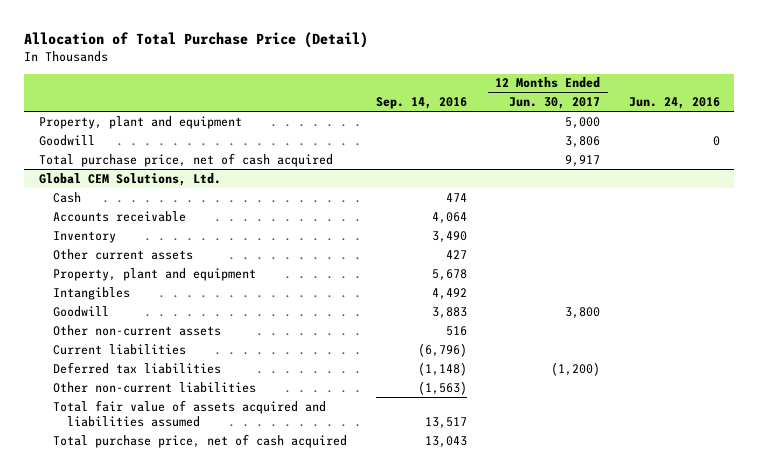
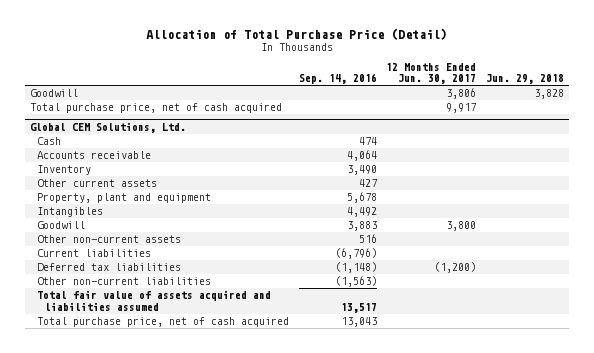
[629,97,721,110] Jun. 24, 2016 -> none
none -> [485,74,564,85] Jun. 29, 2018
[38,115,242,129] Property, plant and equipment -> none

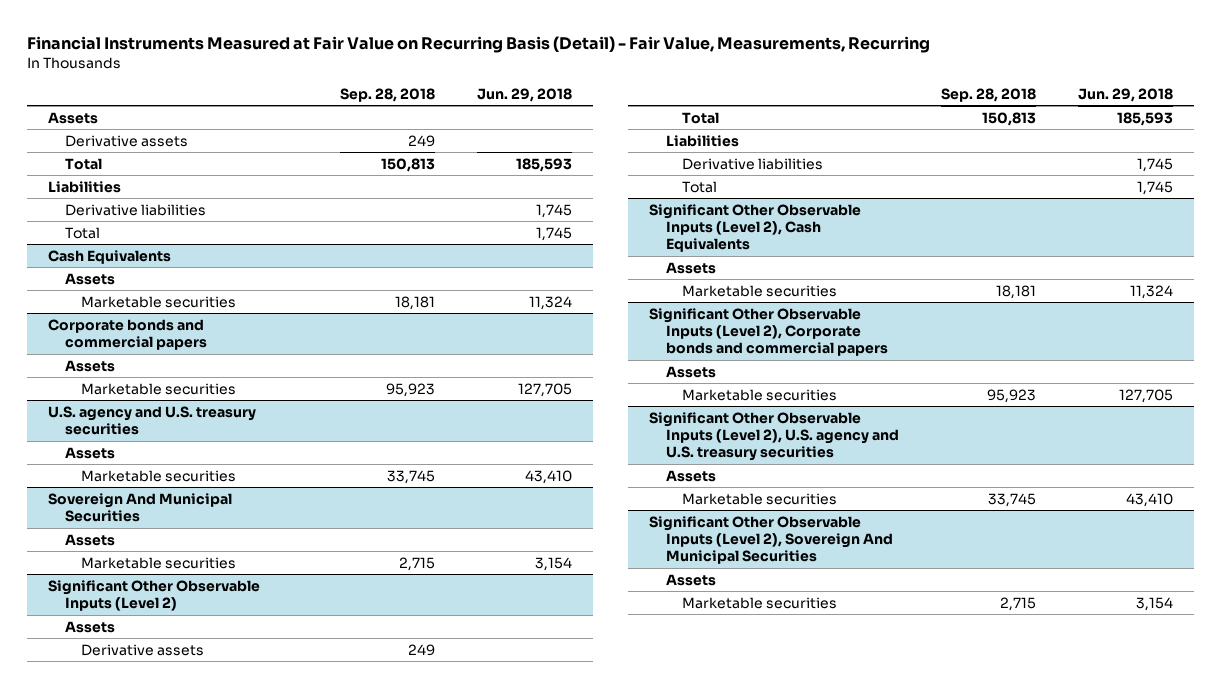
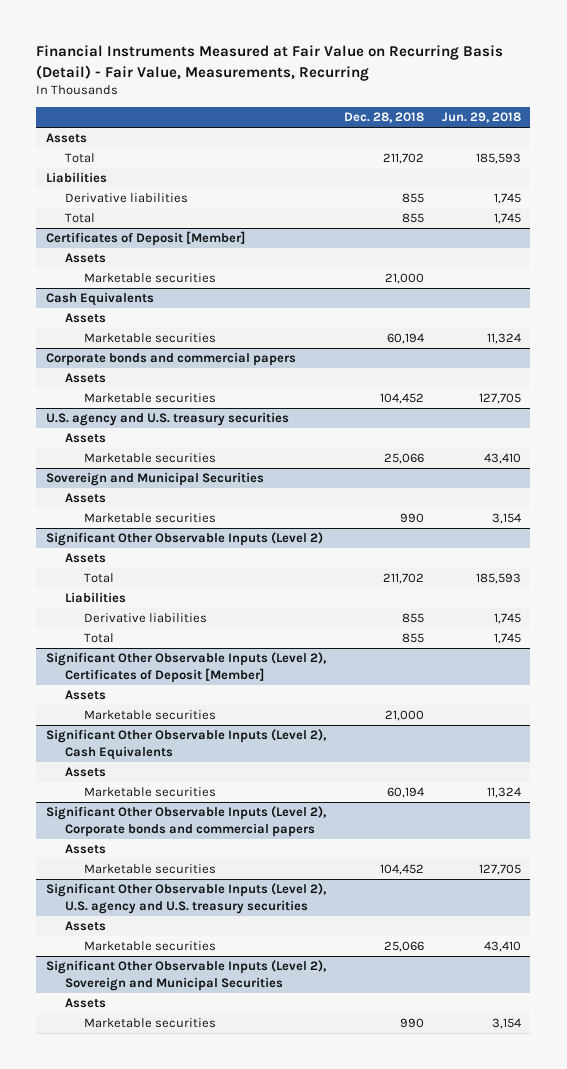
[339,87,435,102] Sep. 28, 2018 -> none
none -> [343,112,424,124] Dec. 28, 2018
[64,134,188,147] Derivative assets -> none
none -> [45,231,245,247] Certificates of Deposit [Member]
none -> [64,253,106,264] Assets
none -> [83,273,216,284] Marketable securities
[47,492,232,523] Sovereign And Municipal Securities -> [45,472,264,487] Sovereign and Municipal Securities
[81,643,205,656] Derivative assets -> none
none -> [45,652,326,684] Significant Other Observable Inputs (Level 2), Certificates of Deposit [Member]
none -> [64,690,106,701] Assets
none -> [83,710,216,721] Marketable securities
[649,515,893,565] Significant Other Observable Inputs (Level 2), Sovereign And Municipal Securities -> [45,960,326,992] Significant Other Observable Inputs (Level 2), Sovereign and Municipal Securities

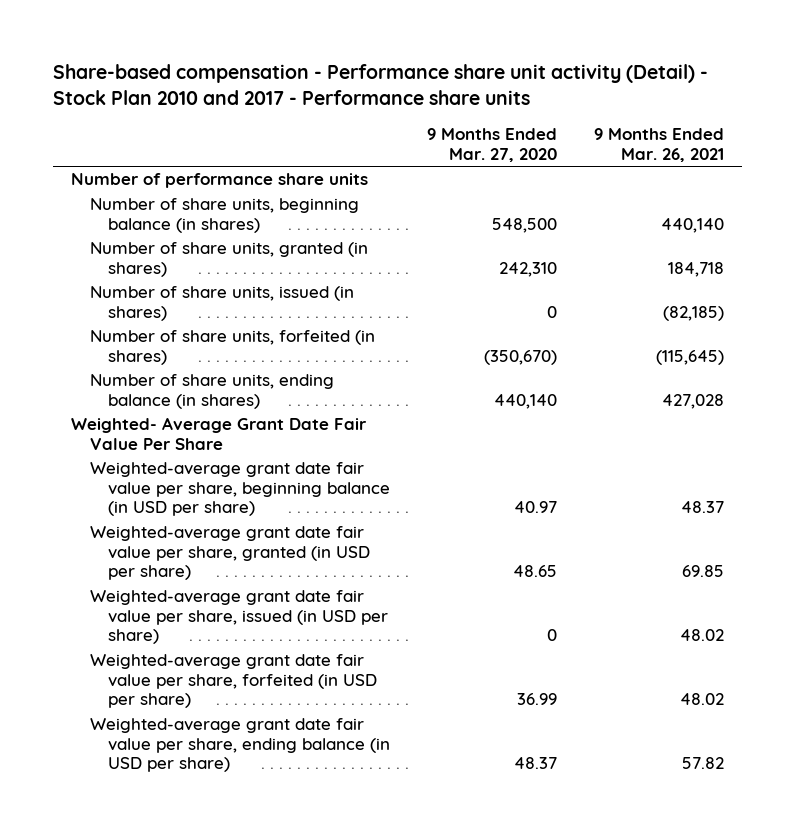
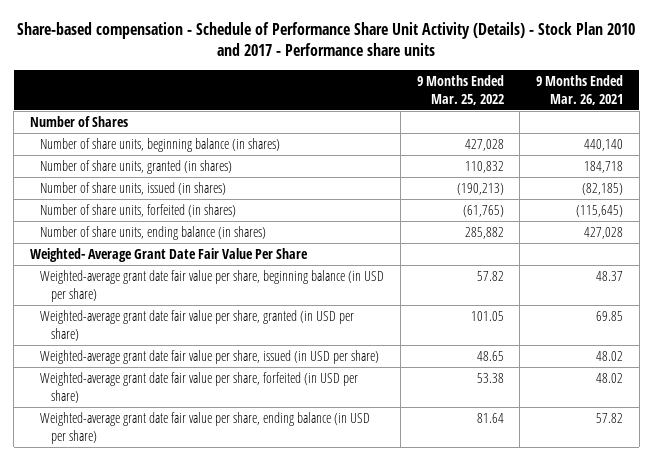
[52,63,708,106] Share-based compensation - Performance share unit activity (Detail) - Stock Plan 2010 and 2017 - Performance share units -> [17,22,636,57] Share-based compensation - Schedule of Performance Share Unit Activity (Details) - Stock Plan 2010 and 2017 - Performance share units
[427,128,558,162] 9 Months Ended Mar. 27, 2020 -> none
none -> [416,74,504,105] 9 Months Ended Mar. 25, 2022
[71,173,369,189] Number of performance share units -> [30,115,129,127] Number of Shares

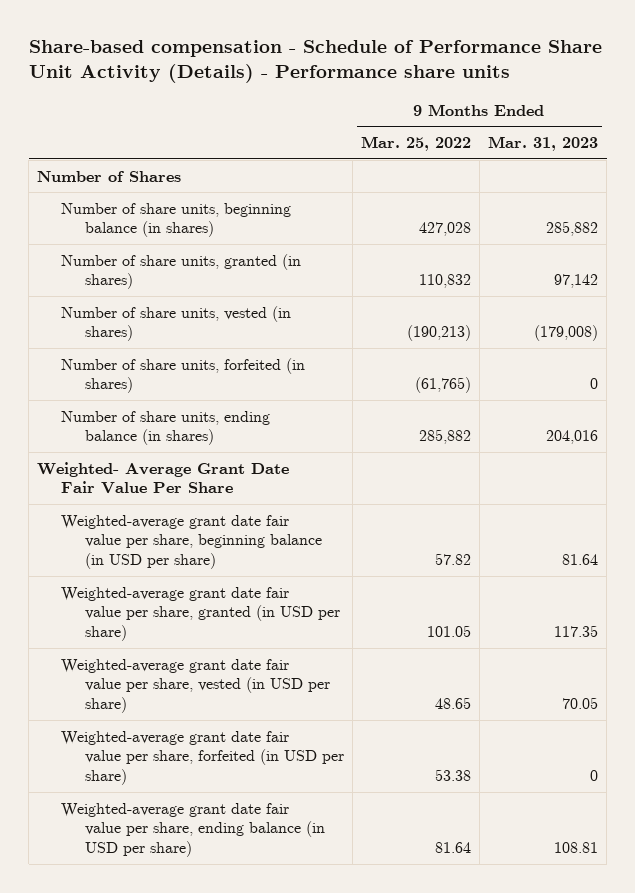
[17,22,636,57] Share-based compensation - Schedule of Performance Share Unit Activity (Details) - Stock Plan 2010 and 2017 - Performance share units -> [28,40,602,84] Share-based compensation - Schedule of Performance Share Unit Activity (Details) - Performance share units
[535,74,623,105] 9 Months Ended Mar. 26, 2021 -> none
none -> [487,136,598,152] Mar. 31, 2023
[40,181,227,195] Number of share units, issued (in shares) -> [61,305,292,342] Number of share units, vested (in shares)
[40,349,380,364] Weighted-average grant date fair value per share, issued (in USD per share) -> [61,658,330,714] Weighted-average grant date fair value per share, vested (in USD per share)

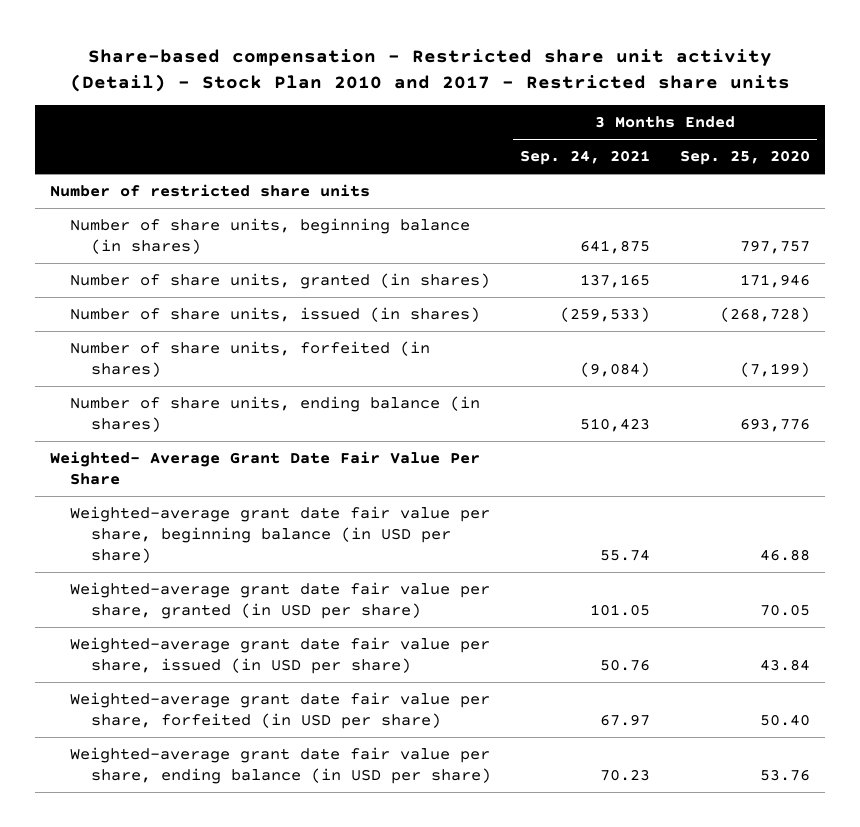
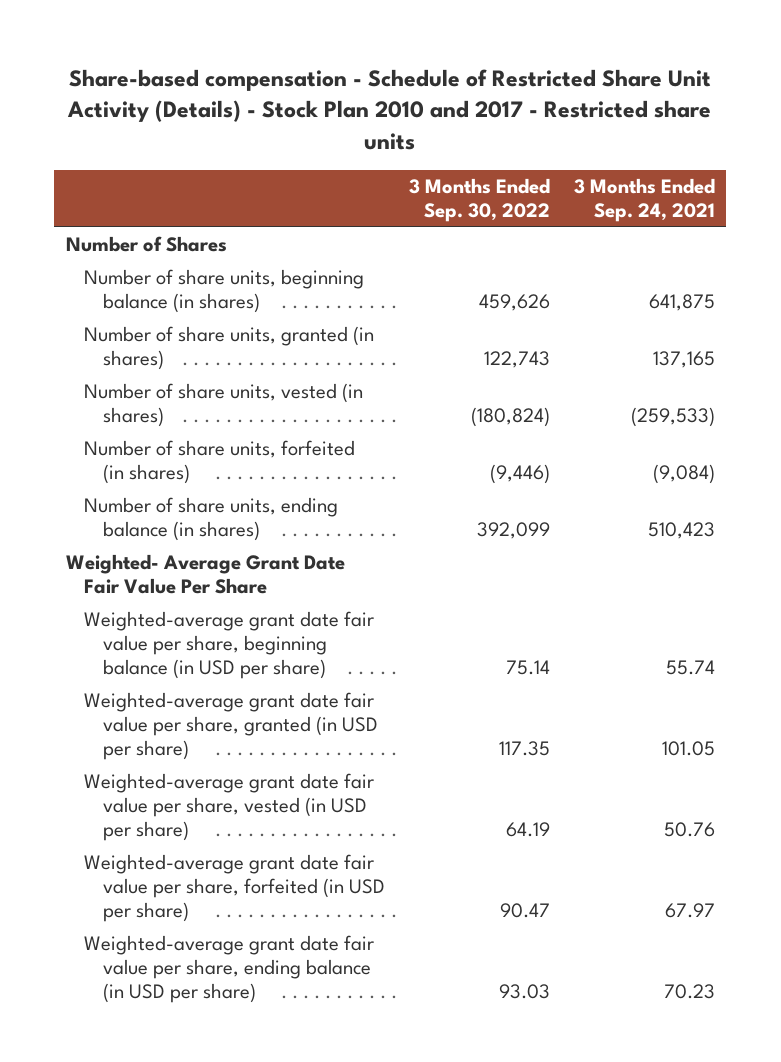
[69,48,790,93] Share-based compensation - Restricted share unit activity (Detail) - Stock Plan 2010 and 2017 - Restricted share units -> [67,68,712,151] Share-based compensation - Schedule of Restricted Share Unit Activity (Details) - Stock Plan 2010 and 2017 - Restricted share units
[680,150,811,166] Sep. 25, 2020 -> none
none -> [408,177,550,222] 3 Months Ended Sep. 30, 2022
[49,184,370,198] Number of restricted share units -> [66,236,228,253] Number of Shares
[70,307,481,323] Number of share units, issued (in shares) -> [84,383,364,428] Number of share units, vested (in shares)
[70,637,491,674] Weighted-average grant date fair value per share, issued (in USD per share) -> [84,773,375,842] Weighted-average grant date fair value per share, vested (in USD per share)

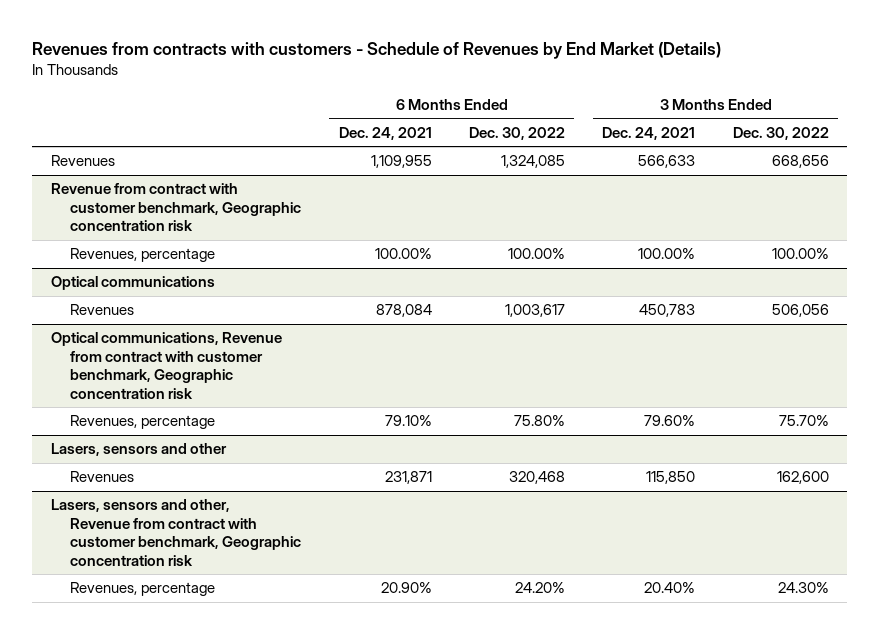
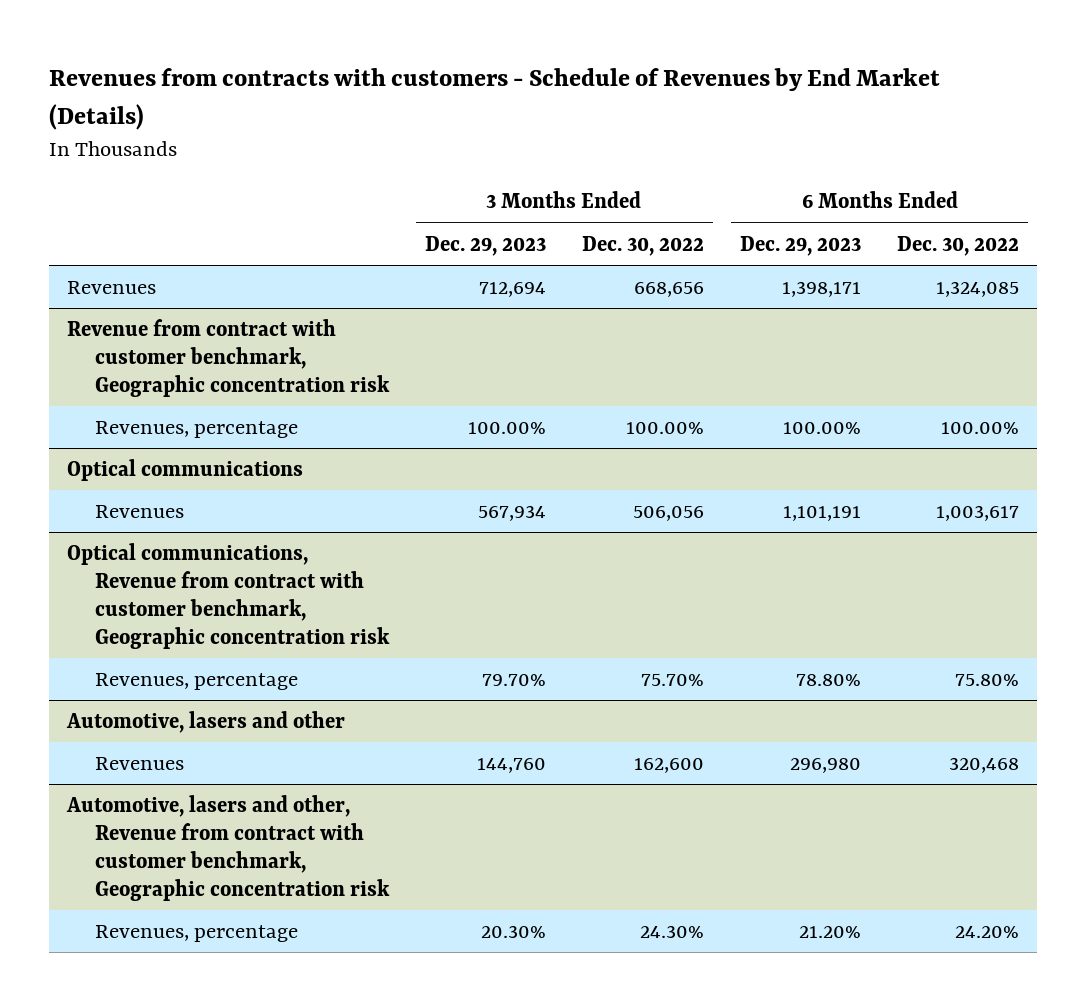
[338,126,432,140] Dec. 24, 2021 -> none
[602,126,696,140] Dec. 24, 2021 -> none
none -> [424,235,546,256] Dec. 29, 2023
none -> [740,235,862,256] Dec. 29, 2023
[50,443,227,457] Lasers, sensors and other -> [66,711,346,734] Automotive, lasers and other
[50,499,302,566] Lasers, sensors and other, Revenue from contract with customer benchmark, Geographic concentration risk -> [66,795,390,901] Automotive, lasers and other, Revenue from contract with customer benchmark, Geographic concentration risk

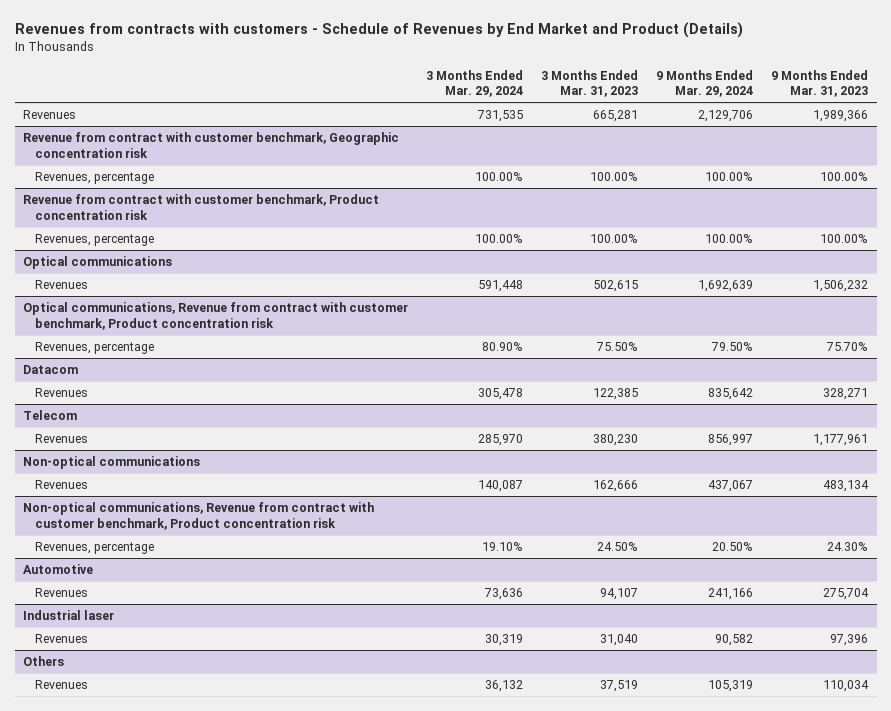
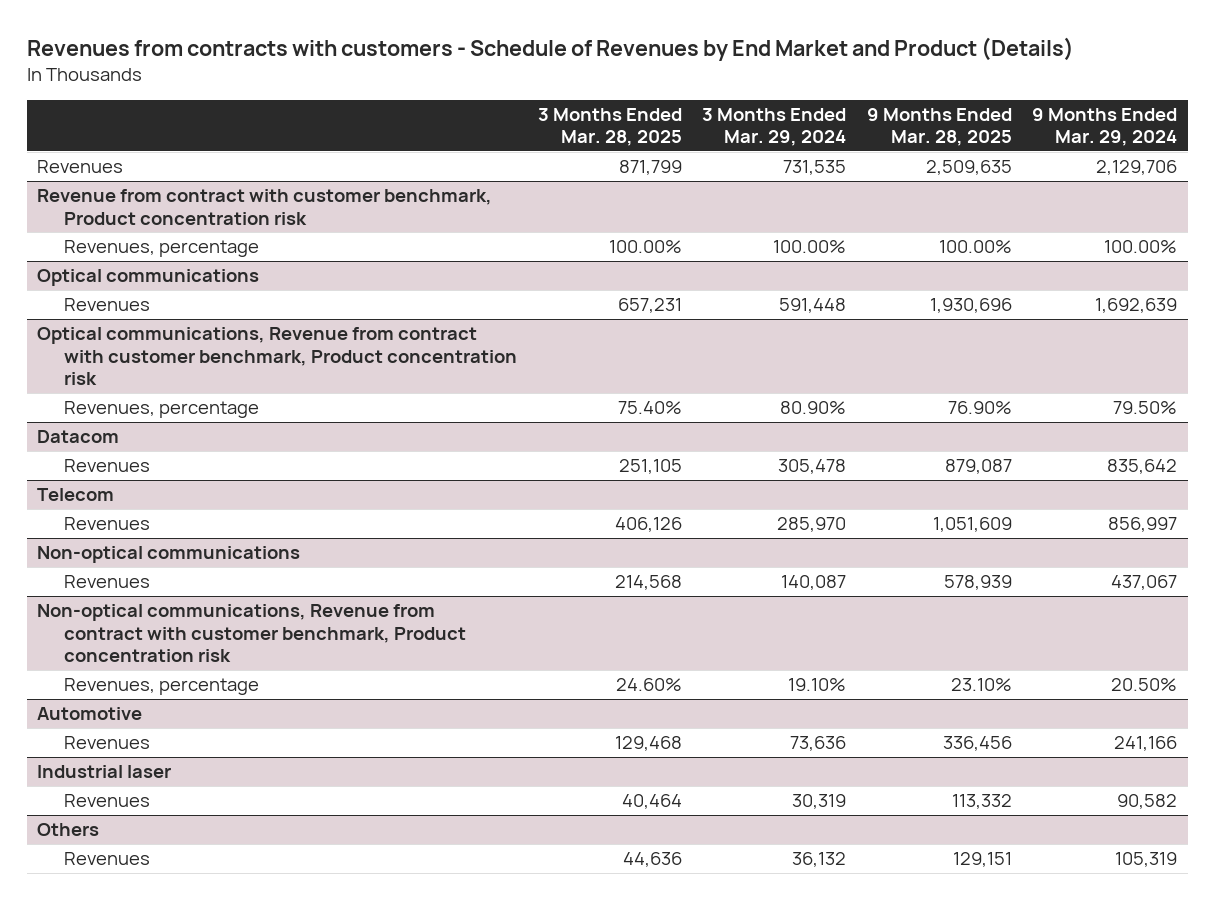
[541,69,639,98] 3 Months Ended Mar. 31, 2023 -> none
[770,69,868,98] 9 Months Ended Mar. 31, 2023 -> none
none -> [537,107,682,147] 3 Months Ended Mar. 28, 2025
none -> [866,107,1012,147] 9 Months Ended Mar. 28, 2025
[23,132,400,158] Revenue from contract with customer benchmark, Geographic concentration risk -> none
[34,172,154,185] Revenues, percentage -> none

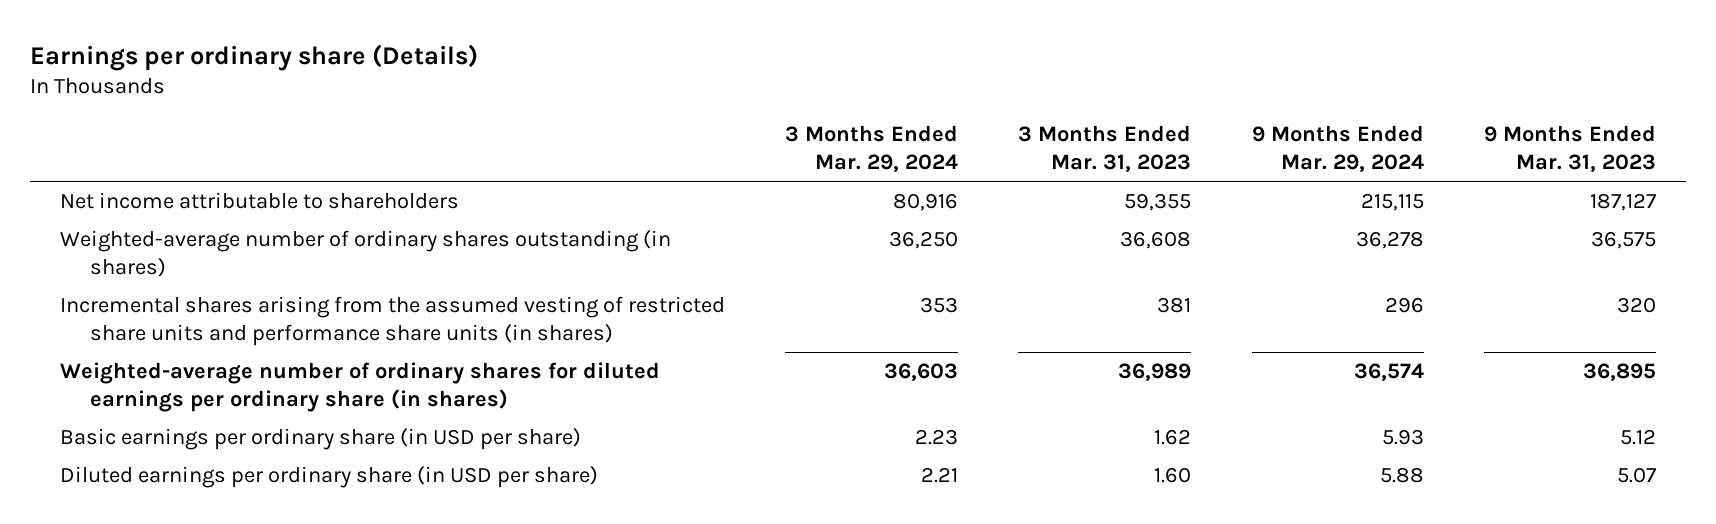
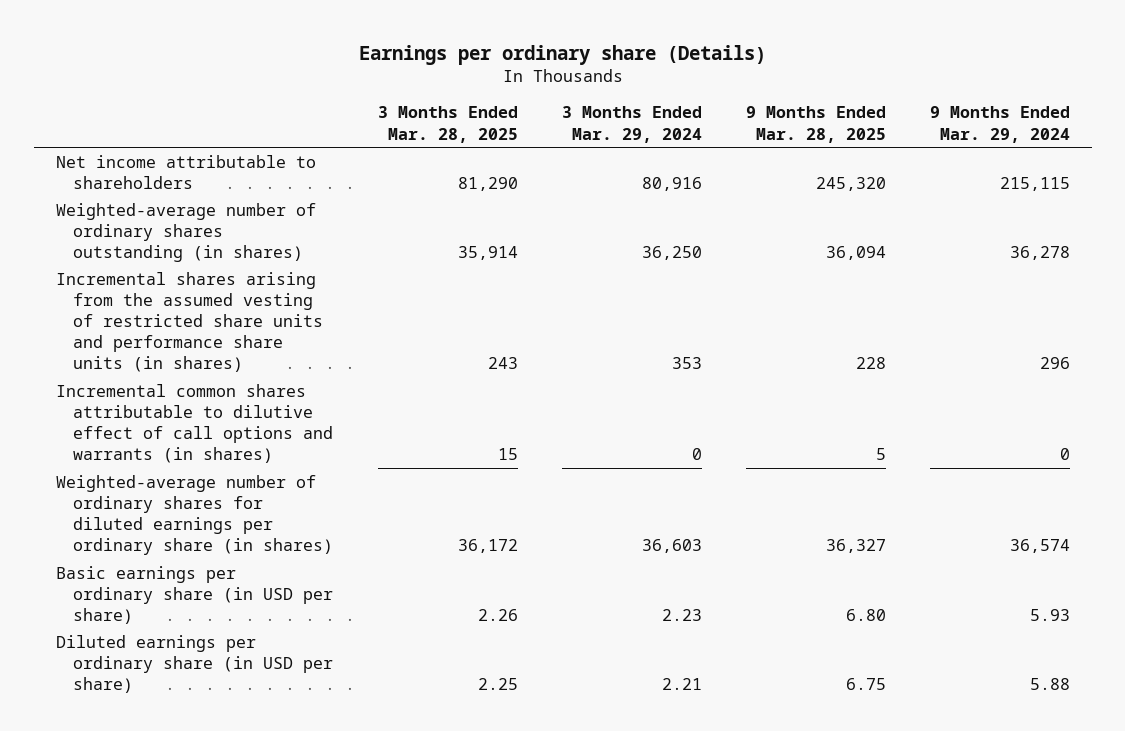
[1018,125,1192,172] 3 Months Ended Mar. 31, 2023 -> none
[1484,125,1657,172] 9 Months Ended Mar. 31, 2023 -> none
none -> [377,106,518,143] 3 Months Ended Mar. 28, 2025
none -> [745,106,886,143] 9 Months Ended Mar. 28, 2025
none -> [55,383,334,463] Incremental common shares attributable to dilutive effect of call options and warrants (in shares)

